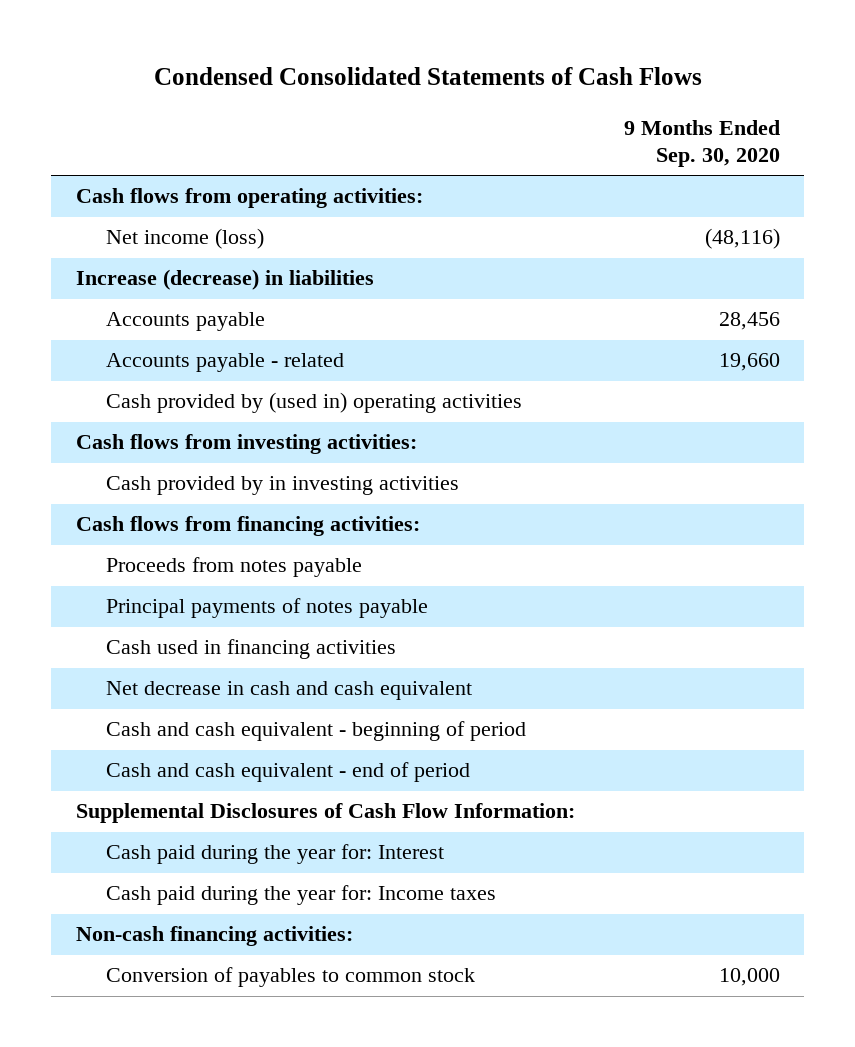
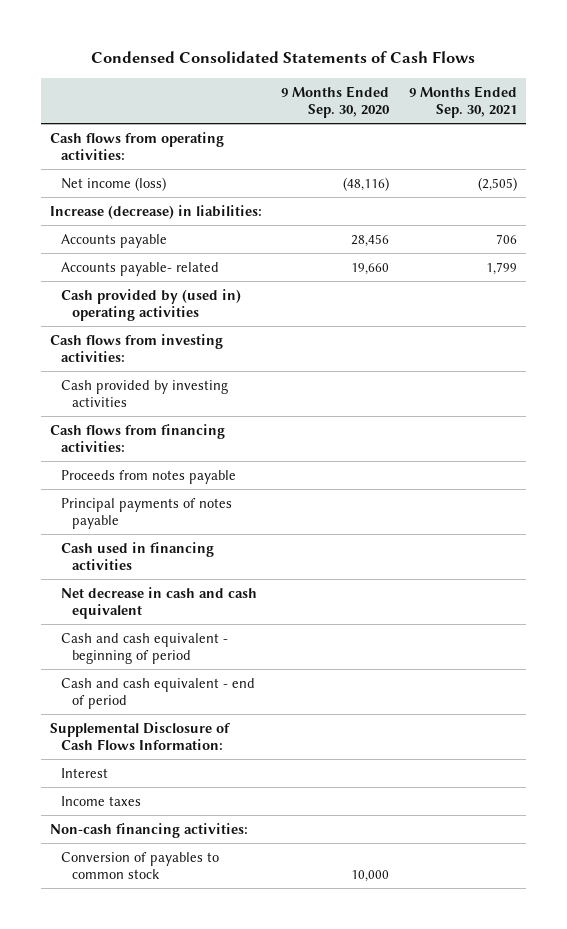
none -> [408,85,517,118] 9 Months Ended Sep. 30, 2021
[75,269,374,291] Increase (decrease) in liabilities -> [50,204,263,219] Increase (decrease) in liabilities:
[105,353,344,373] Accounts payable - related -> [61,261,220,276] Accounts payable- related
[105,476,459,496] Cash provided by in investing activities -> [61,379,229,407] Cash provided by investing activities
[75,803,575,824] Supplemental Disclosures of Cash Flow Information: -> [50,721,232,750] Supplemental Disclosure of Cash Flows Information:
[105,844,444,865] Cash paid during the year for: Interest -> [61,767,109,778] Interest
[105,885,496,906] Cash paid during the year for: Income taxes -> [61,795,142,806] Income taxes

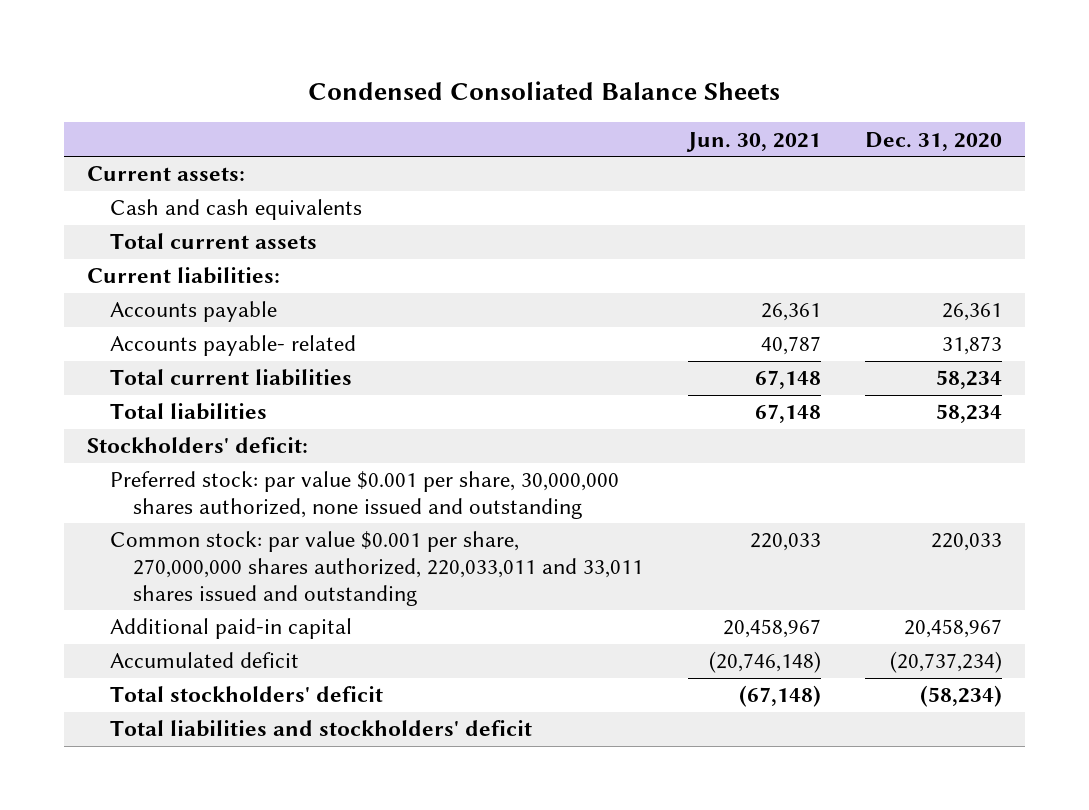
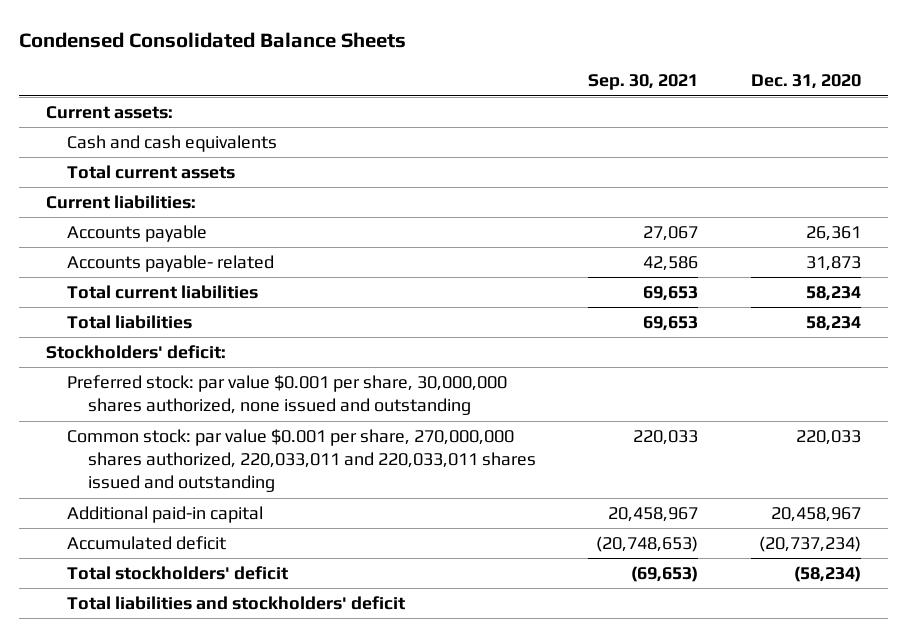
[308,80,781,100] Condensed Consoliated Balance Sheets -> [19,32,407,49] Condensed Consolidated Balance Sheets
[685,131,821,152] Jun. 30, 2021 -> none
none -> [588,74,699,91] Sep. 30, 2021
[109,531,643,606] Common stock: par value $0.001 per share, 270,000,000 shares authorized, 220,033,011 and 33,011 shares issued and outstanding -> [66,429,536,493] Common stock: par value $0.001 per share, 270,000,000 shares authorized, 220,033,011 and 220,033,011 shares issued and outstanding

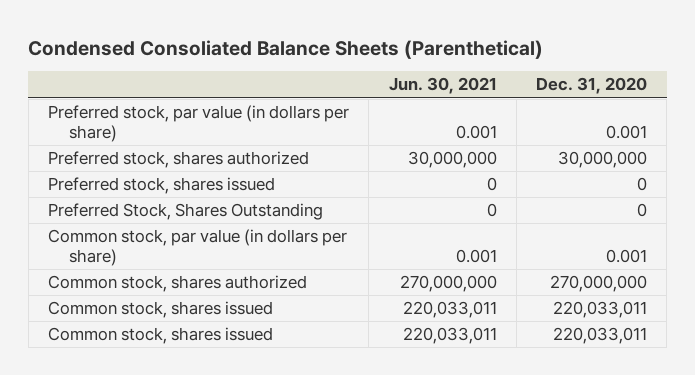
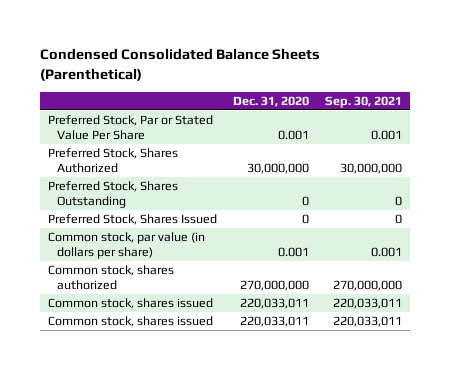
[28,39,544,59] Condensed Consoliated Balance Sheets (Parenthetical) -> [39,48,320,82] Condensed Consolidated Balance Sheets (Parenthetical)
[388,77,497,95] Jun. 30, 2021 -> none
none -> [325,95,403,108] Sep. 30, 2021
[48,177,276,195] Preferred stock, shares issued -> none
[48,105,350,142] Preferred stock, par value (in dollars per share) -> [47,115,213,141] Preferred Stock, Par or Stated Value Per Share
[48,151,310,169] Preferred stock, shares authorized -> [47,148,178,174] Preferred Stock, Shares Authorized
none -> [47,214,217,226] Preferred Stock, Shares Issued

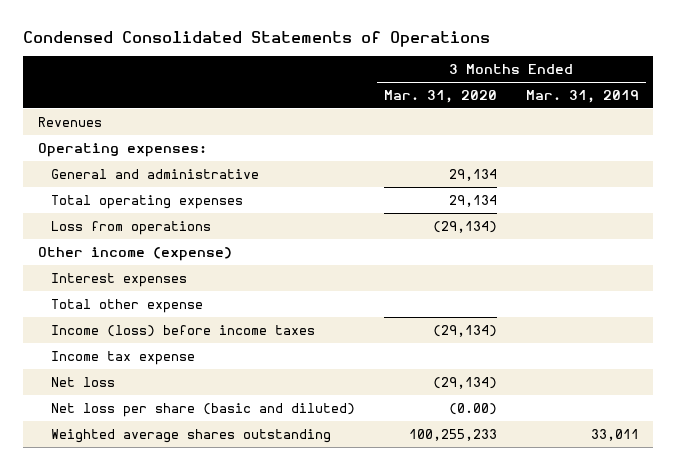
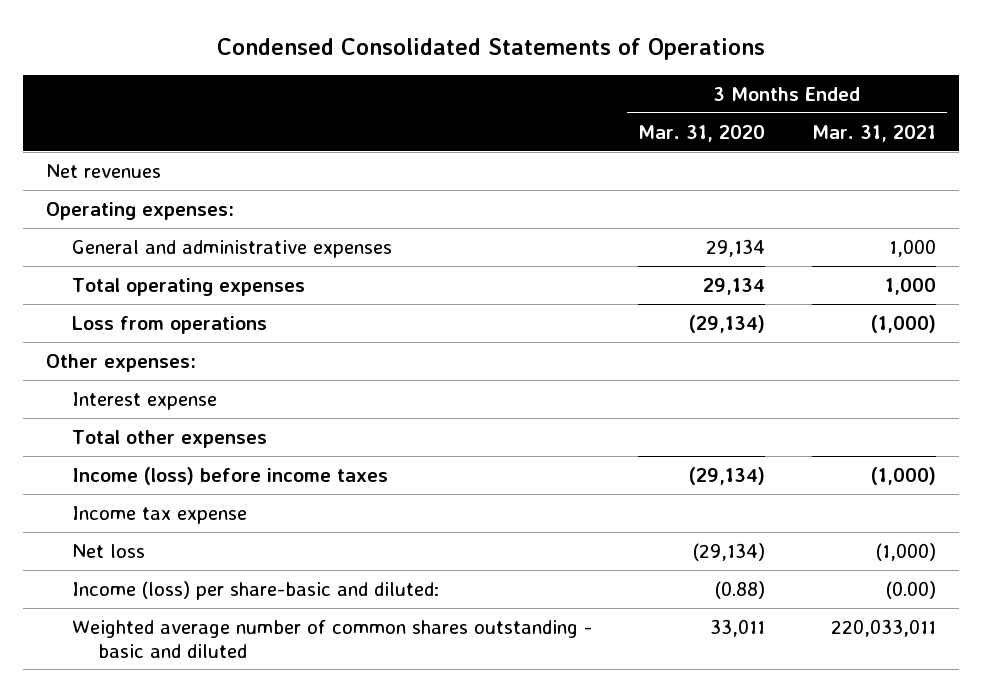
[525,89,639,103] Mar. 31, 2019 -> none
none -> [811,124,936,142] Mar. 31, 2021
[37,116,102,127] Revenues -> [46,163,162,178] Net revenues
[51,168,260,179] General and administrative -> [72,239,393,258] General and administrative expenses
[37,246,232,261] Other income (expense) -> [46,353,197,372] Other expenses:
[51,272,188,287] Interest expenses -> [72,391,218,410] Interest expense
[51,298,204,313] Total other expense -> [72,429,268,448] Total other expenses
[51,402,356,417] Net loss per share (basic and diluted) -> [72,580,440,600] Income (loss) per share-basic and diluted:
[448,402,497,415] (0.00) -> [715,580,766,599] (0.88)
[51,428,332,443] Weighted average shares outstanding -> [72,619,593,658] Weighted average number of common shares outstanding - basic and diluted
[408,428,497,441] 100,255,233 -> [710,618,766,637] 33,011

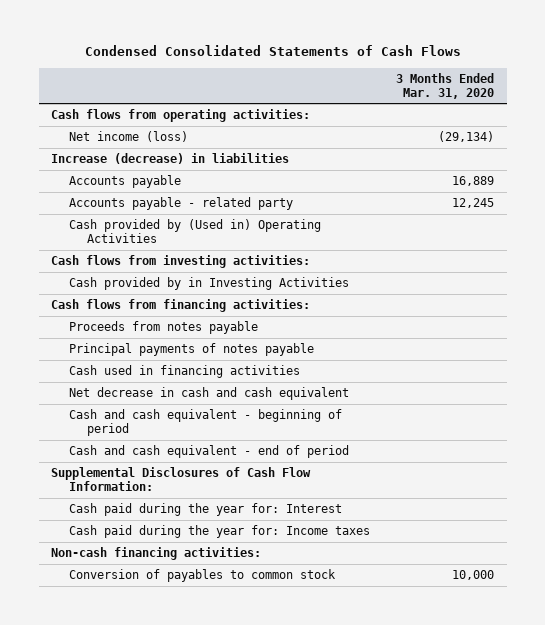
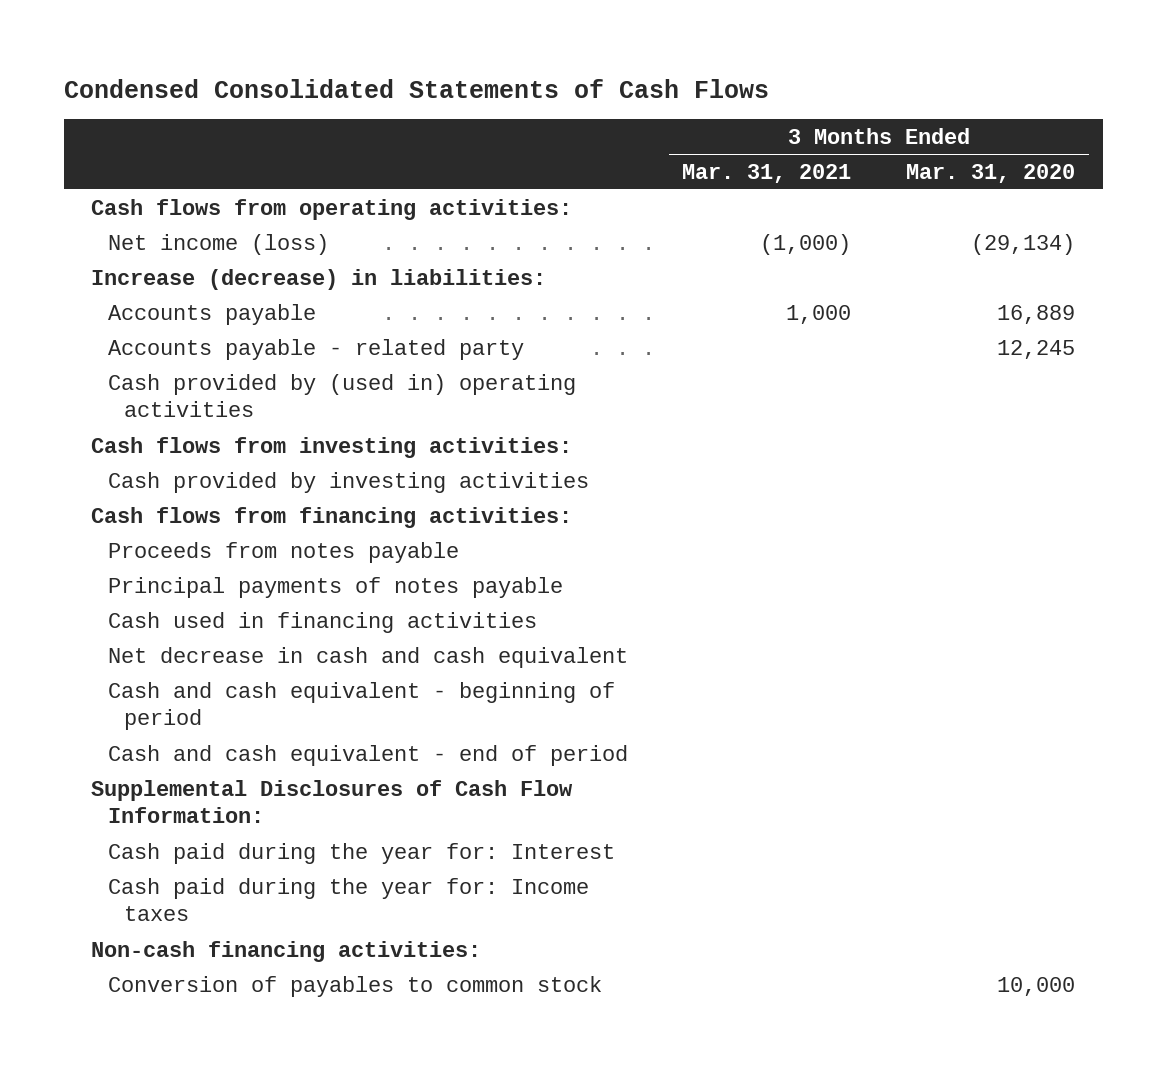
none -> [682,163,852,183] Mar. 31, 2021
[51,152,290,164] Increase (decrease) in liabilities -> [91,268,547,290] Increase (decrease) in liabilities:
[69,218,322,244] Cash provided by (Used in) Operating Activities -> [107,373,576,418] Cash provided by (used in) operating activities
[69,276,350,290] Cash provided by in Investing Activities -> [107,471,589,493] Cash provided by investing activities

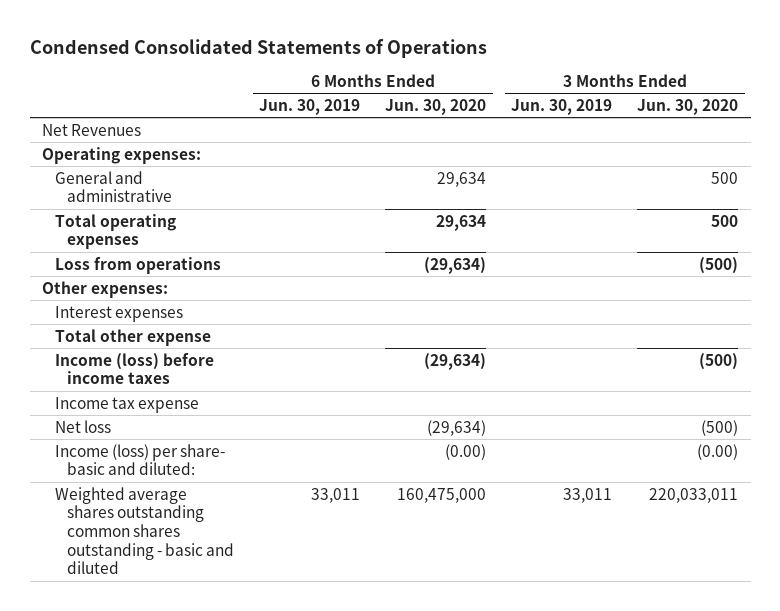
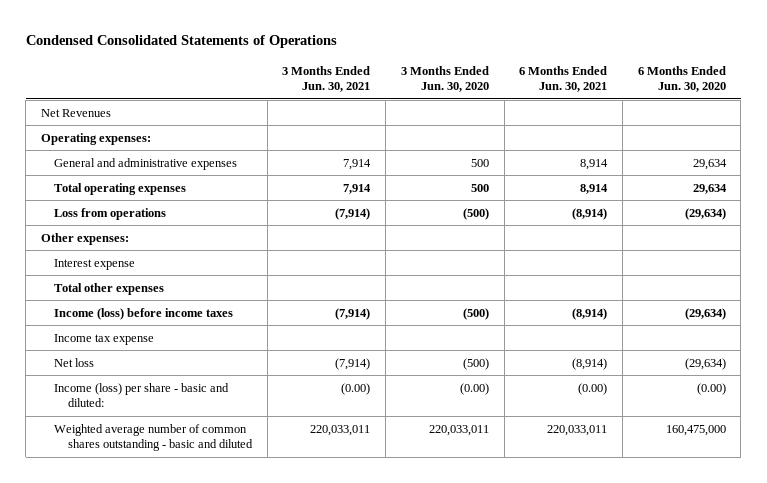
[259,98,361,115] Jun. 30, 2019 -> none
[511,98,613,115] Jun. 30, 2019 -> none
none -> [282,65,371,93] 3 Months Ended Jun. 30, 2021
none -> [519,65,608,93] 6 Months Ended Jun. 30, 2021
[54,170,173,203] General and administrative -> [54,157,238,170] General and administrative expenses
[54,305,183,322] Interest expenses -> [54,258,136,270] Interest expense
[54,328,211,346] Total other expense -> [54,282,165,295] Total other expenses
[54,443,225,476] Income (loss) per share- basic and diluted: -> [54,382,230,408] Income (loss) per share - basic and diluted:
[54,486,235,575] Weighted average shares outstanding common shares outstanding - basic and diluted -> [54,423,253,452] Weighted average number of common shares outstanding - basic and diluted

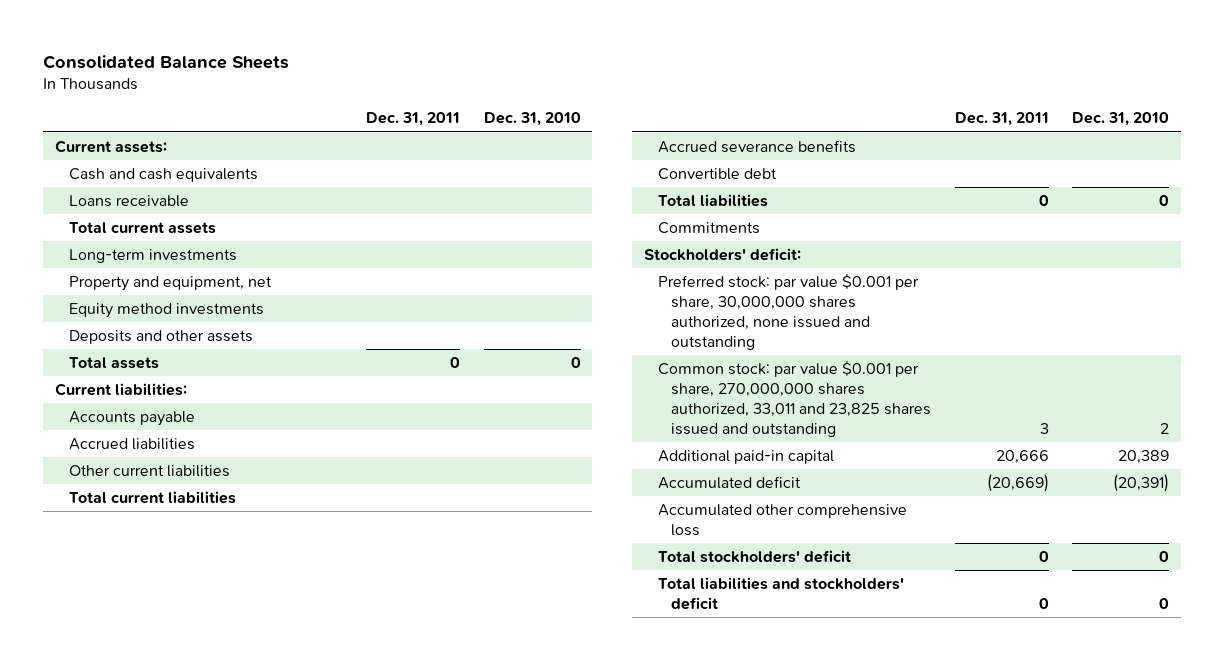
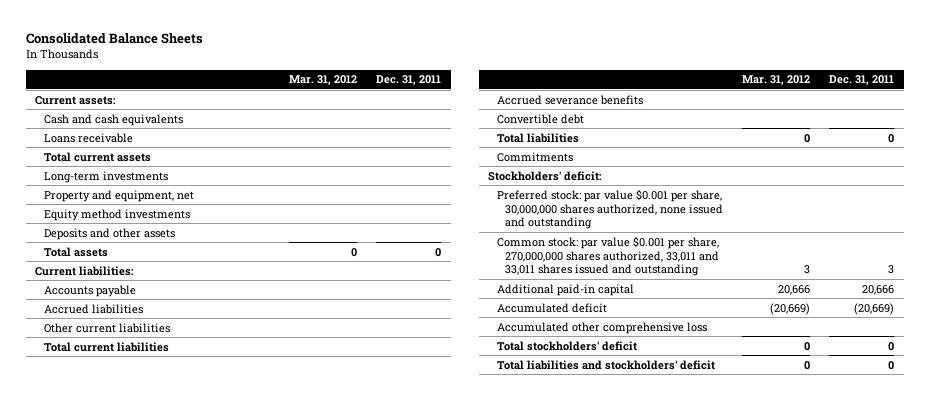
[483,112,581,127] Dec. 31, 2010 -> none
none -> [289,75,358,86] Mar. 31, 2012
[657,360,932,437] Common stock: par value $0.001 per share, 270,000,000 shares authorized, 33,011 and 23,825 shares issued and outstanding -> [496,235,720,277] Common stock: par value $0.001 per share, 270,000,000 shares authorized, 33,011 and 33,011 shares issued and outstanding

